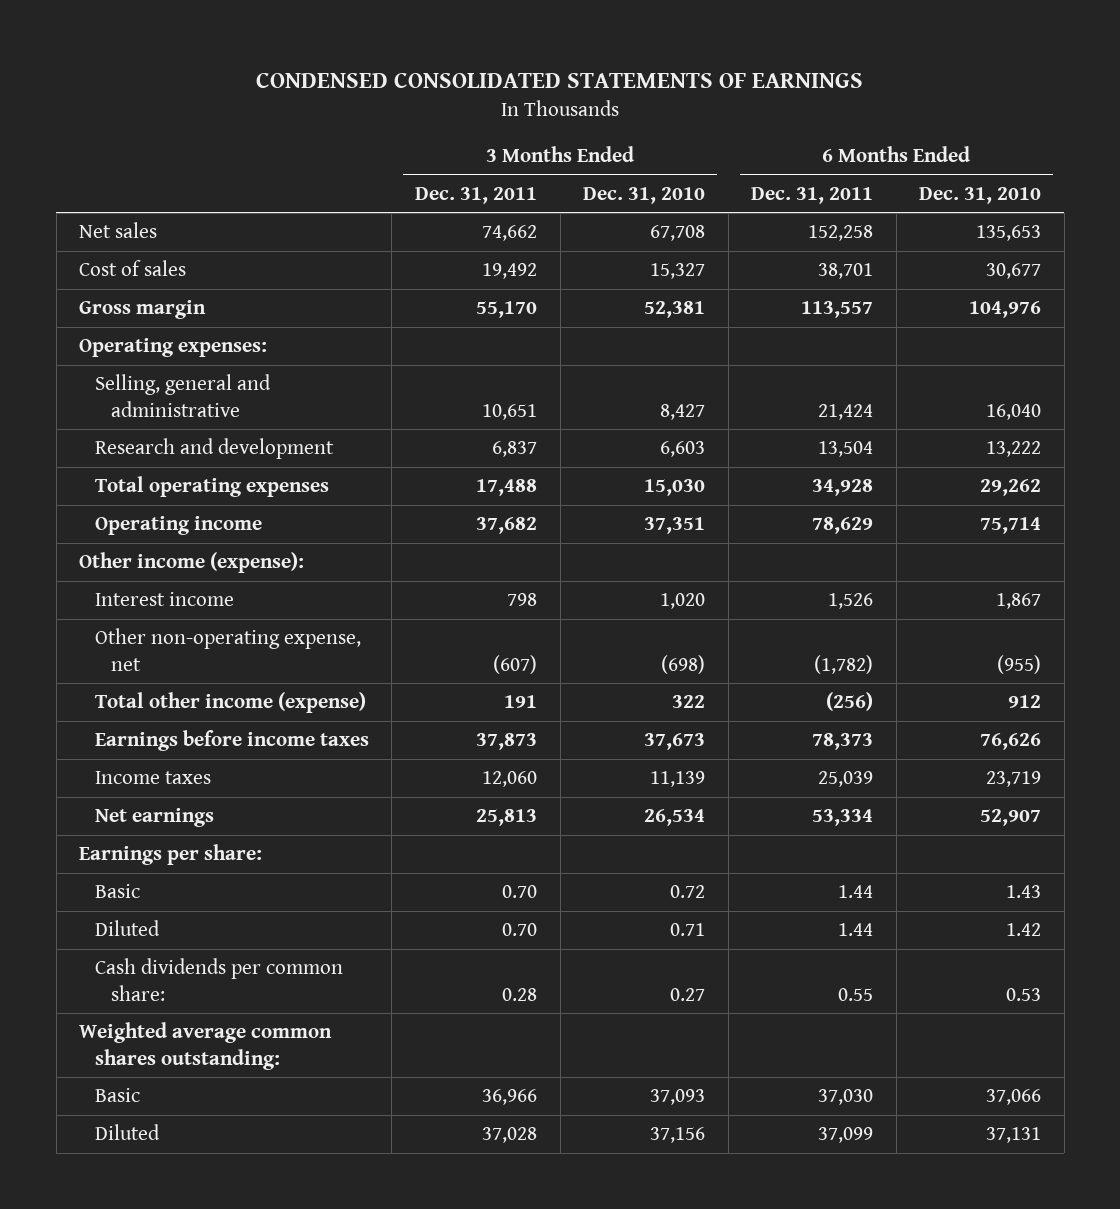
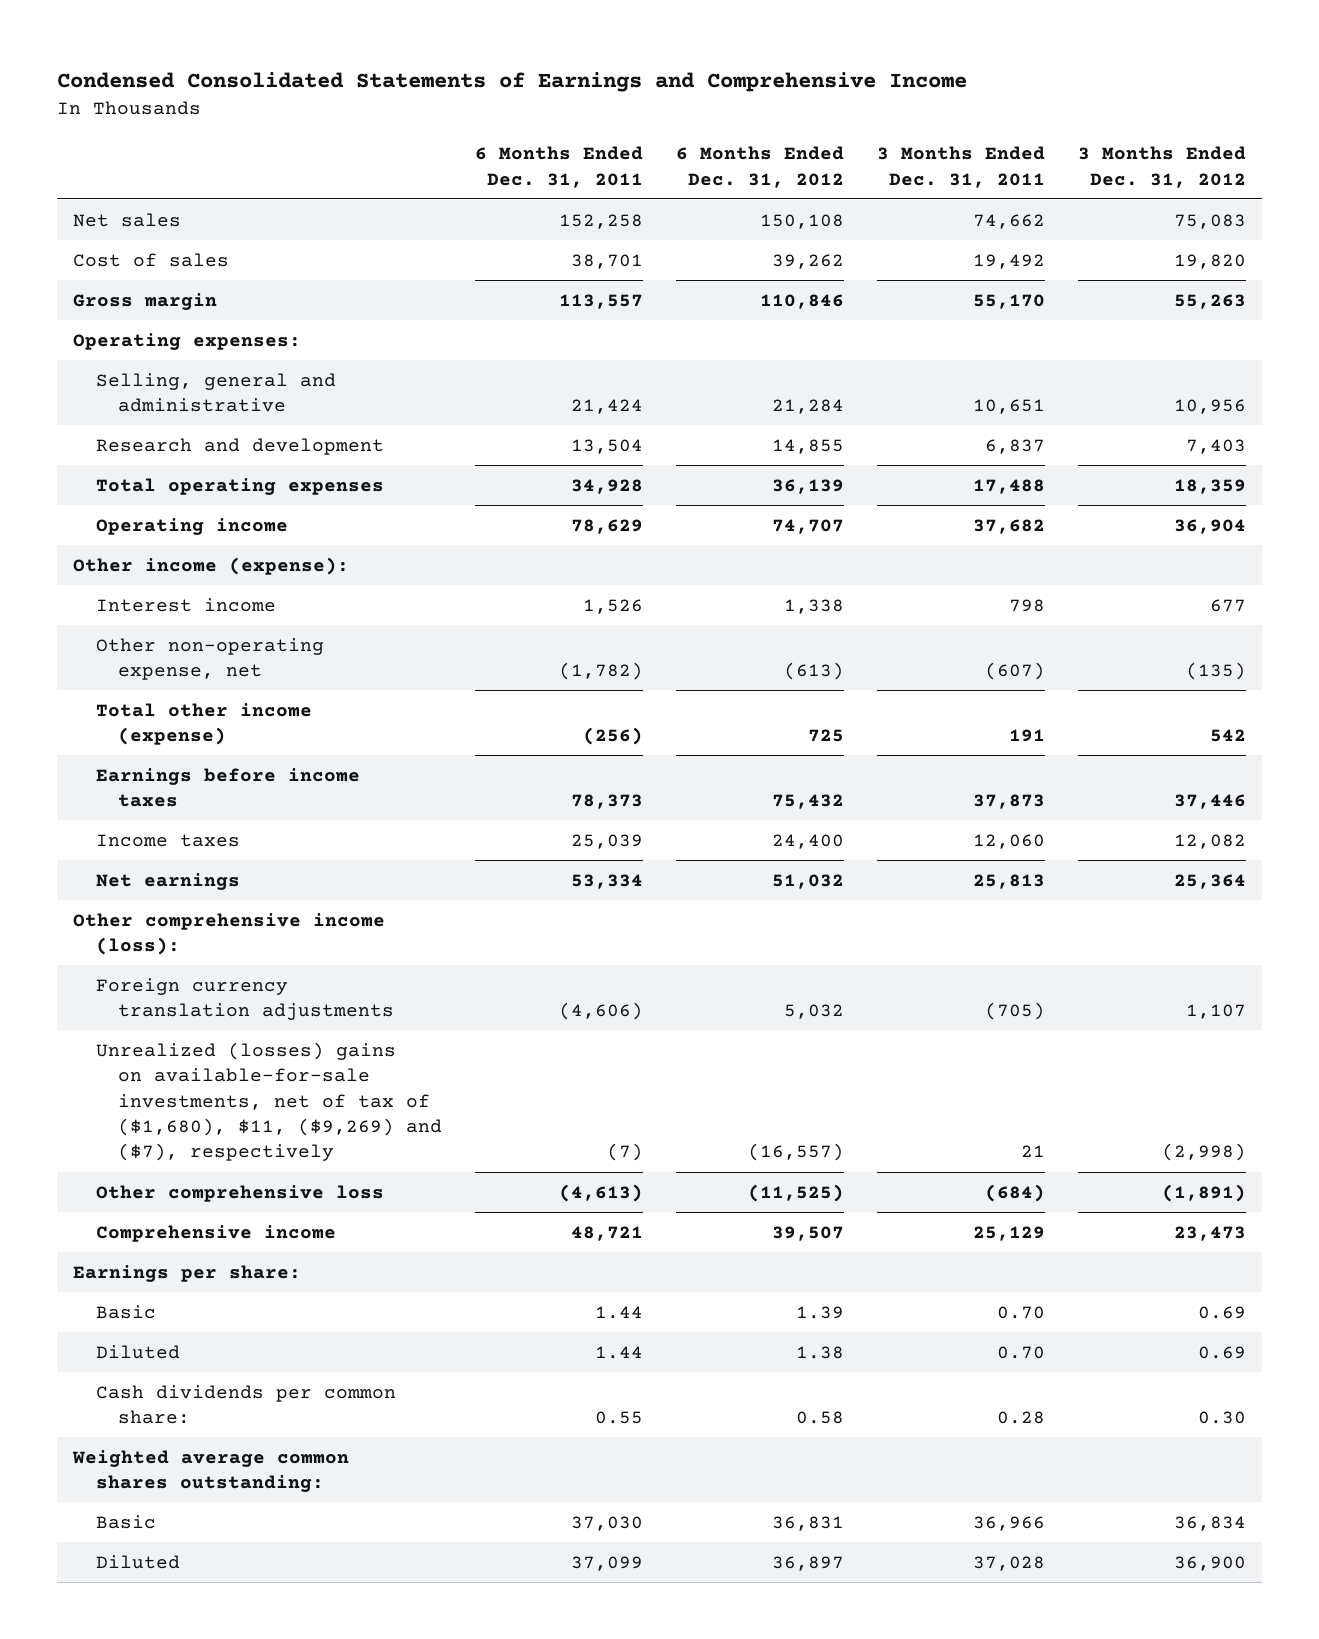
[256,73,864,89] CONDENSED CONSOLIDATED STATEMENTS OF EARNINGS -> [56,72,967,93] Condensed Consolidated Statements of Earnings and Comprehensive Income
[583,186,706,204] Dec. 31, 2010 -> none
[919,186,1042,204] Dec. 31, 2010 -> none
none -> [675,146,844,188] 6 Months Ended Dec. 31, 2012
none -> [1077,146,1246,188] 3 Months Ended Dec. 31, 2012
none -> [73,912,386,956] Other comprehensive income (loss):
none -> [95,977,394,1021] Foreign currency translation adjustments
none -> [95,1041,442,1162] Unrealized (losses) gains on available-for-sale investments, net of tax of ($1,680), $11, ($9,269) and ($7), respectively
none -> [95,1184,384,1202] Other comprehensive loss
none -> [95,1224,336,1242] Comprehensive income

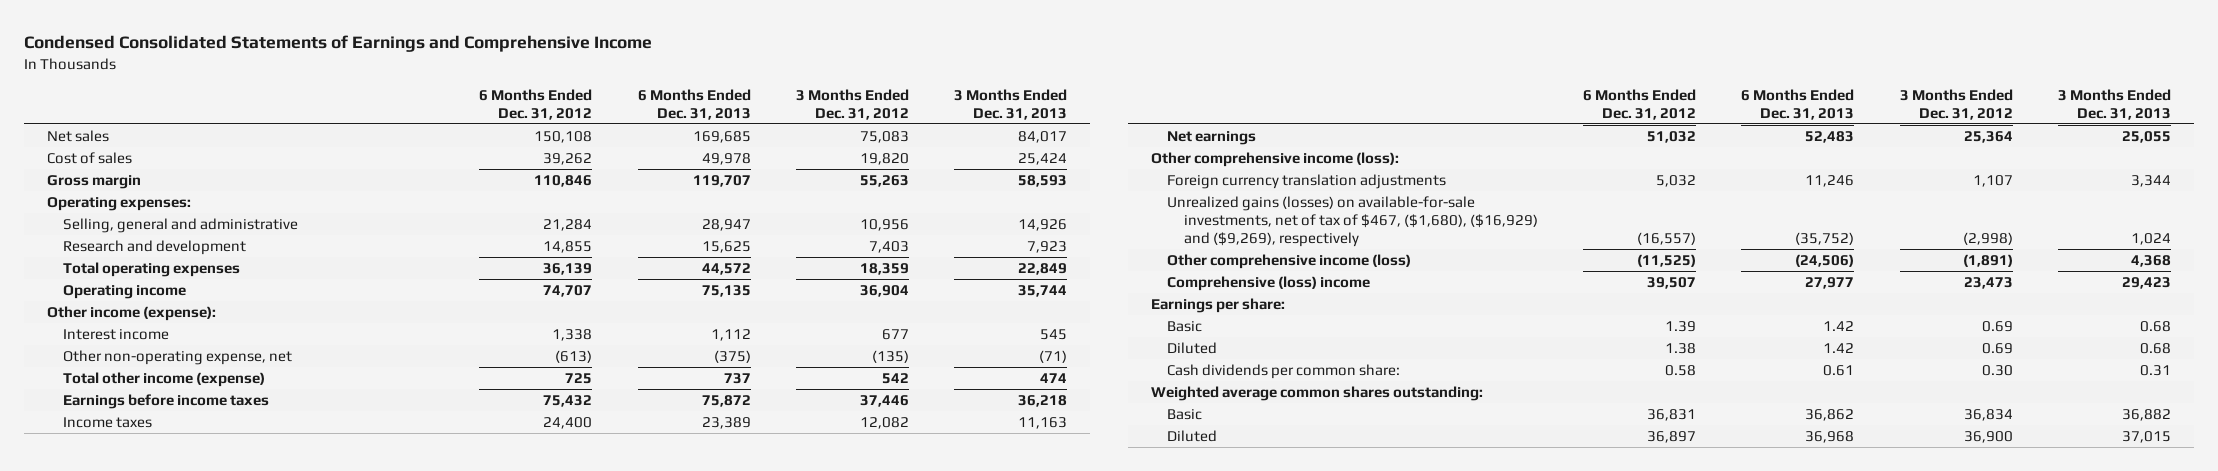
[474,146,643,188] 6 Months Ended Dec. 31, 2011 -> none
[876,146,1045,188] 3 Months Ended Dec. 31, 2011 -> none
none -> [637,88,751,120] 6 Months Ended Dec. 31, 2013
none -> [954,88,1068,120] 3 Months Ended Dec. 31, 2013
[95,1041,442,1162] Unrealized (losses) gains on available-for-sale investments, net of tax of ($1,680), $11, ($9,269) and ($7), respectively -> [1167,196,1538,247] Unrealized gains (losses) on available-for-sale investments, net of tax of $467, ($1,680), ($16,929) and ($9,269), respectively
[95,1184,384,1202] Other comprehensive loss -> [1167,254,1412,270] Other comprehensive income (loss)
[95,1224,336,1242] Comprehensive income -> [1167,276,1371,292] Comprehensive (loss) income

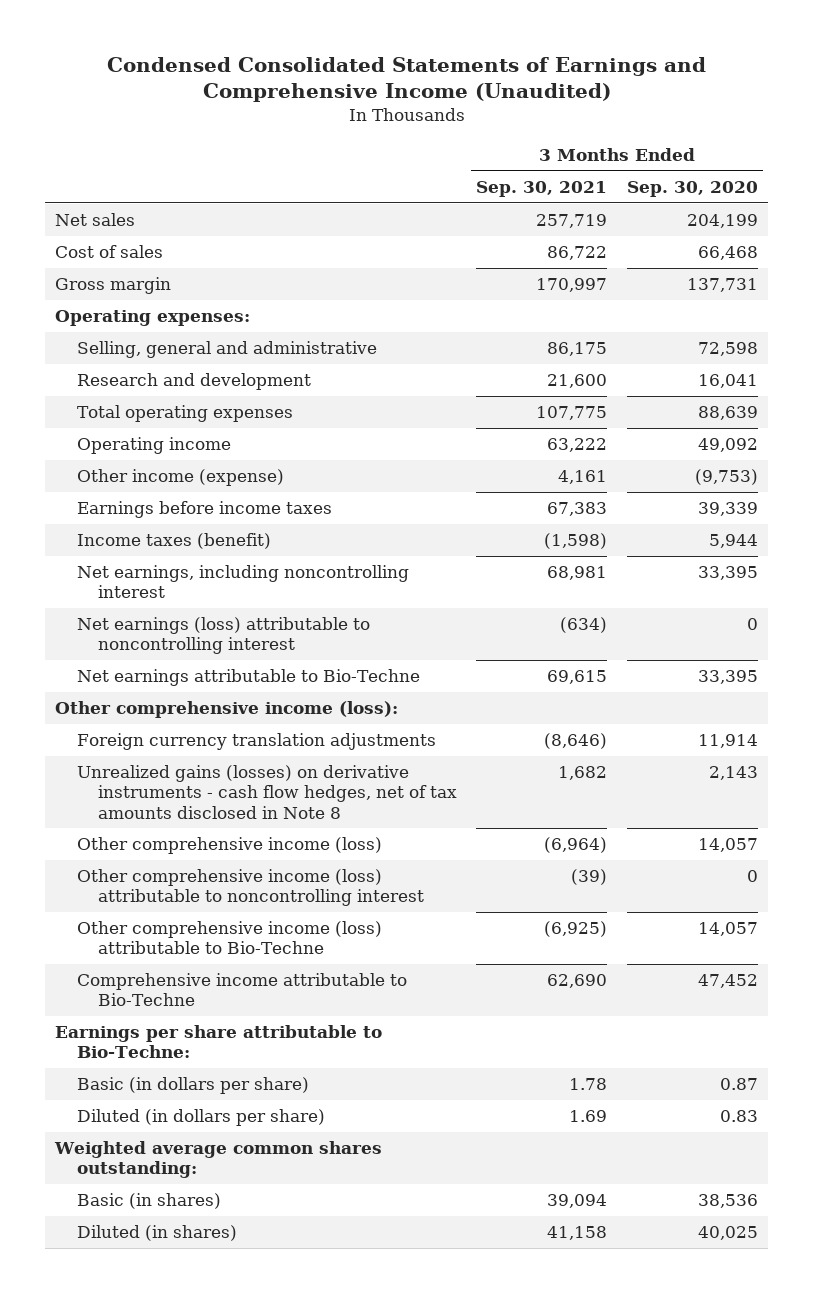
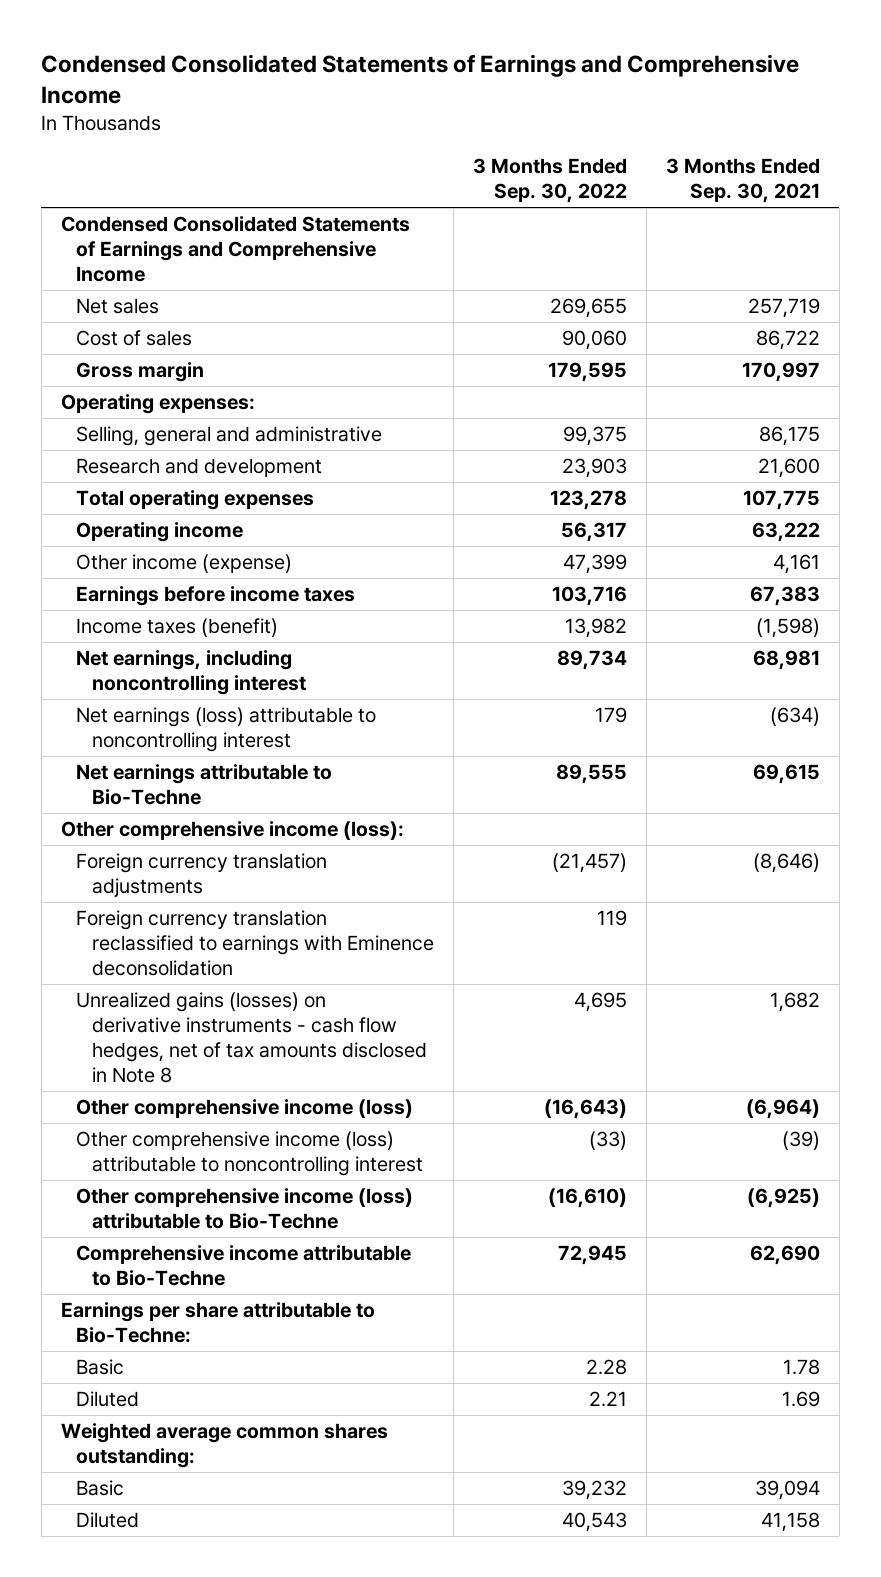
[106,56,706,103] Condensed Consolidated Statements of Earnings and Comprehensive Income (Unaudited) -> [41,54,800,105] Condensed Consolidated Statements of Earnings and Comprehensive Income
[626,180,758,197] Sep. 30, 2020 -> none
none -> [472,158,627,204] 3 Months Ended Sep. 30, 2022
none -> [60,216,410,283] Condensed Consolidated Statements of Earnings and Comprehensive Income
none -> [76,910,434,977] Foreign currency translation reclassified to earnings with Eminence deconsolidation
[76,1077,309,1095] Basic (in dollars per share) -> [76,1359,125,1376] Basic
[76,1109,325,1127] Diluted (in dollars per share) -> [76,1391,140,1408] Diluted
[76,1193,221,1210] Basic (in shares) -> [76,1480,125,1497] Basic
[76,1225,237,1242] Diluted (in shares) -> [76,1512,140,1529] Diluted

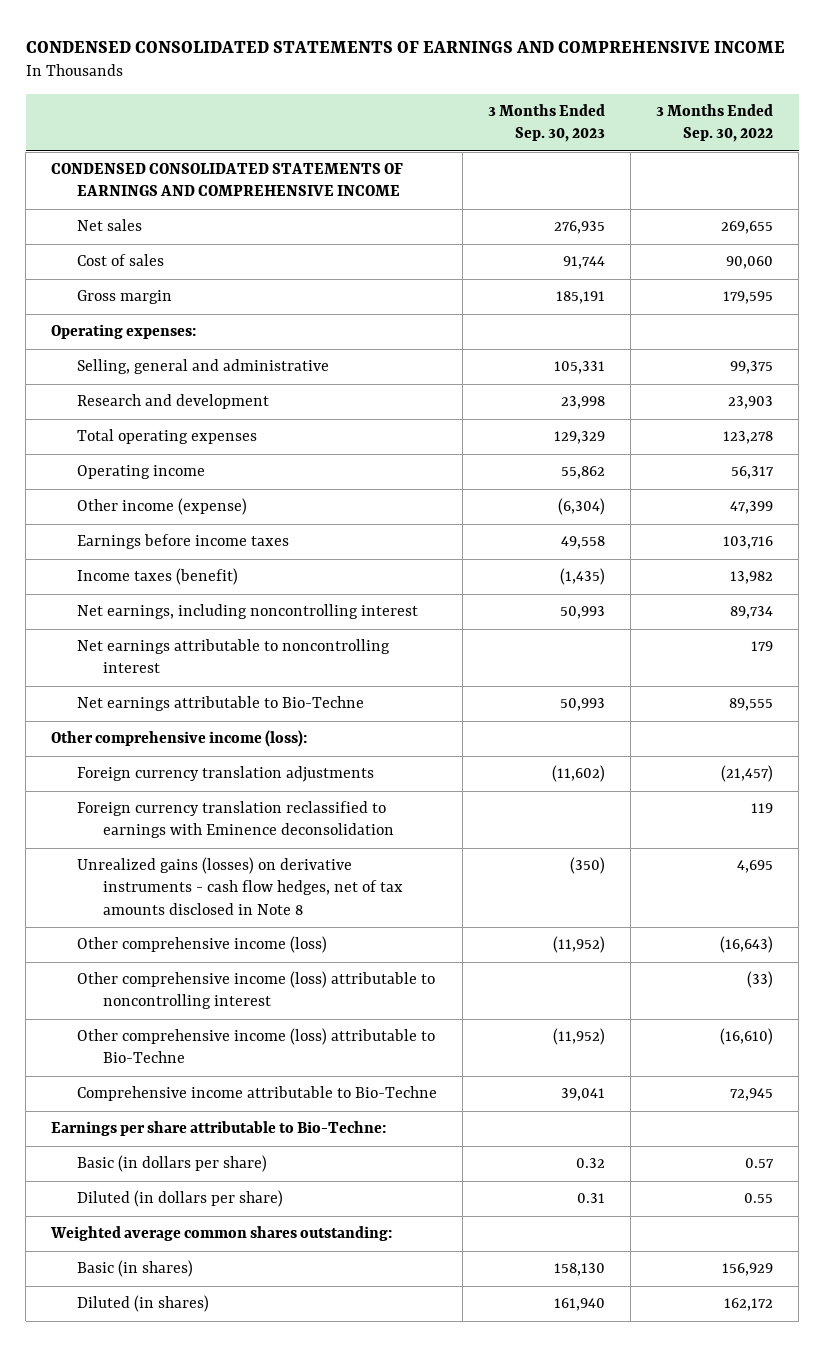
[41,54,800,105] Condensed Consolidated Statements of Earnings and Comprehensive Income -> [25,40,785,53] CONDENSED CONSOLIDATED STATEMENTS OF EARNINGS AND COMPREHENSIVE INCOME
[665,158,820,204] 3 Months Ended Sep. 30, 2021 -> none
none -> [488,104,606,143] 3 Months Ended Sep. 30, 2023
[60,216,410,283] Condensed Consolidated Statements of Earnings and Comprehensive Income -> [51,163,404,197] CONDENSED CONSOLIDATED STATEMENTS OF EARNINGS AND COMPREHENSIVE INCOME
[76,707,377,753] Net earnings (loss) attributable to noncontrolling interest -> [77,639,391,674] Net earnings attributable to noncontrolling interest
[76,1359,125,1376] Basic -> [77,1155,268,1173] Basic (in dollars per share)
[585,1359,627,1376] 2.28 -> [745,1158,775,1169] 0.57
[76,1391,140,1408] Diluted -> [77,1190,284,1208] Diluted (in dollars per share)
[588,1391,627,1408] 2.21 -> [744,1193,774,1204] 0.55
[76,1480,125,1497] Basic -> [77,1260,194,1278] Basic (in shares)
[561,1480,627,1501] 39,232 -> [722,1263,774,1277] 156,929
[76,1512,140,1529] Diluted -> [77,1295,210,1313] Diluted (in shares)
[561,1512,627,1533] 40,543 -> [724,1298,774,1312] 162,172

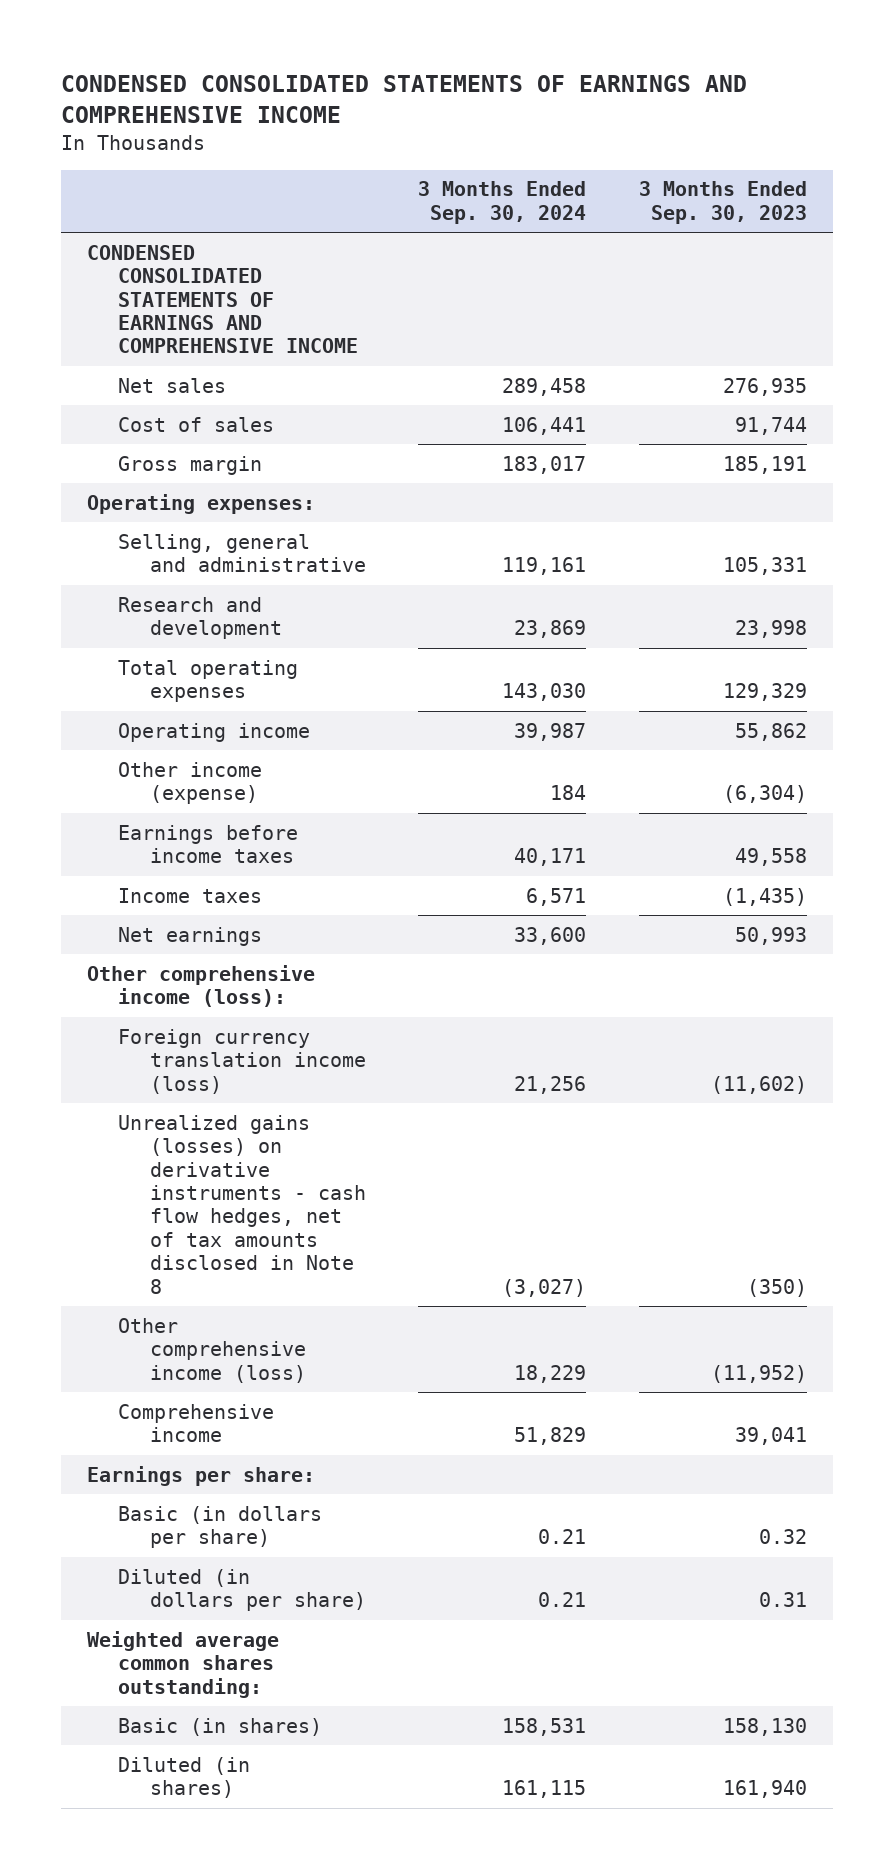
[656,104,774,143] 3 Months Ended Sep. 30, 2022 -> none
none -> [418,181,587,224] 3 Months Ended Sep. 30, 2024
[77,604,419,620] Net earnings, including noncontrolling interest -> none
[77,639,391,674] Net earnings attributable to noncontrolling interest -> none
[77,568,239,586] Income taxes (benefit) -> [118,887,263,903] Income taxes
[77,696,365,712] Net earnings attributable to Bio-Techne -> [118,926,263,946] Net earnings
[77,801,395,839] Foreign currency translation reclassified to earnings with Eminence deconsolidation -> none
[77,766,375,783] Foreign currency translation adjustments -> [118,1028,366,1094] Foreign currency translation income (loss)
[77,971,436,1010] Other comprehensive income (loss) attributable to noncontrolling interest -> none
[77,1028,436,1064] Other comprehensive income (loss) attributable to Bio-Techne -> none
[77,1086,438,1102] Comprehensive income attributable to Bio-Techne -> [118,1403,275,1443] Comprehensive income
[51,1121,387,1137] Earnings per share attributable to Bio-Techne: -> [87,1465,316,1486] Earnings per share:

